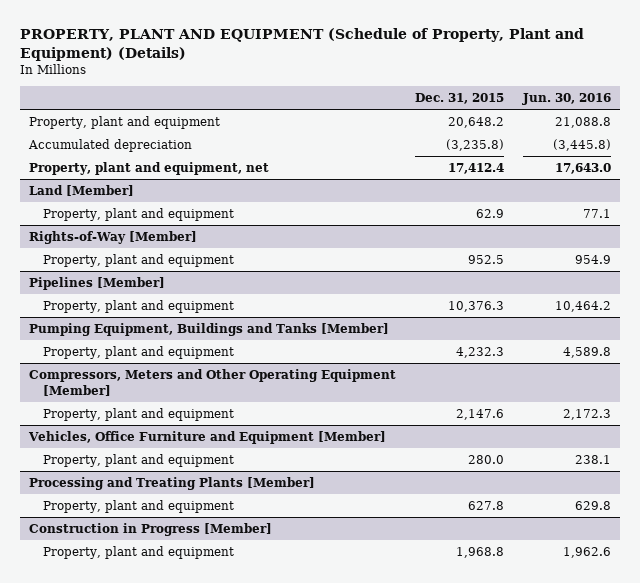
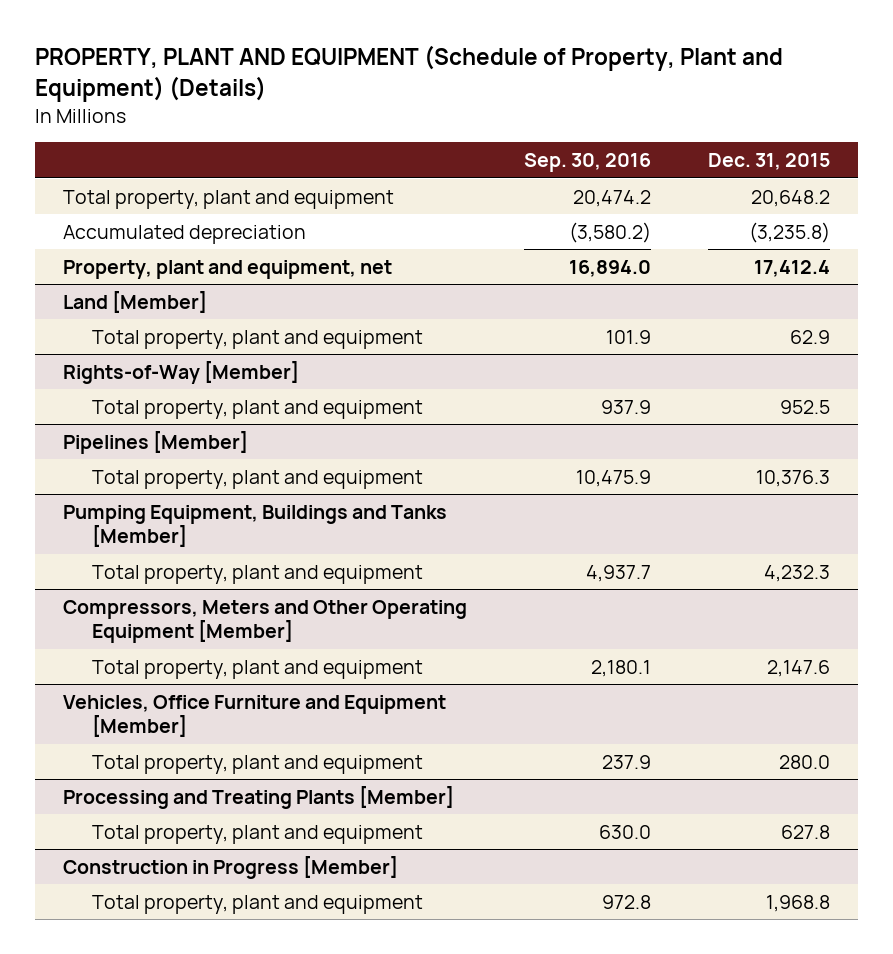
[521,93,611,106] Jun. 30, 2016 -> none
none -> [523,153,651,173] Sep. 30, 2016
[29,116,221,130] Property, plant and equipment -> [63,189,395,209] Total property, plant and equipment
[43,208,235,222] Property, plant and equipment -> [92,329,424,349] Total property, plant and equipment
[43,254,235,268] Property, plant and equipment -> [92,399,424,419] Total property, plant and equipment
[43,300,235,314] Property, plant and equipment -> [92,469,424,489] Total property, plant and equipment
[43,346,235,360] Property, plant and equipment -> [92,564,424,584] Total property, plant and equipment
[43,408,235,422] Property, plant and equipment -> [92,659,424,679] Total property, plant and equipment
[43,454,235,468] Property, plant and equipment -> [92,754,424,774] Total property, plant and equipment
[43,500,235,514] Property, plant and equipment -> [92,824,424,844] Total property, plant and equipment
[43,546,235,560] Property, plant and equipment -> [92,894,424,914] Total property, plant and equipment

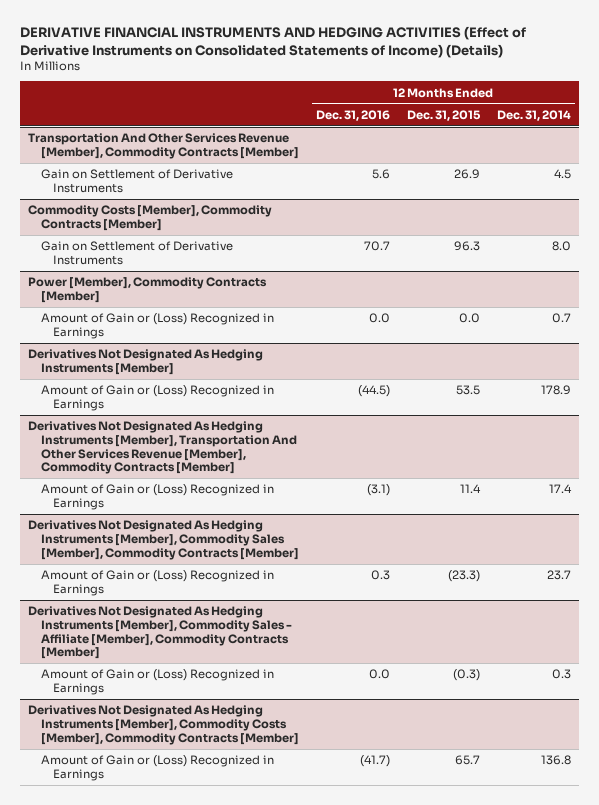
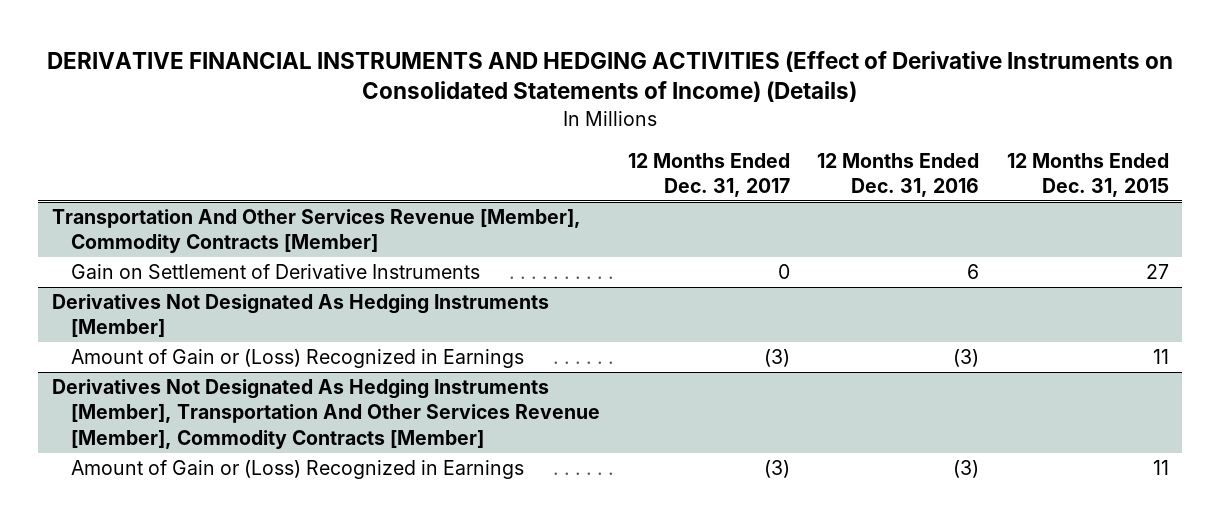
[496,109,571,121] Dec. 31, 2014 -> none
none -> [627,152,790,198] 12 Months Ended Dec. 31, 2017
[28,205,273,231] Commodity Costs [Member], Commodity Contracts [Member] -> none
[40,241,233,265] Gain on Settlement of Derivative Instruments -> none
[28,277,268,303] Power [Member], Commodity Contracts [Member] -> none
[40,313,274,339] Amount of Gain or (Loss) Recognized in Earnings -> none
[371,169,390,180] 5.6 -> [967,264,980,280] 6
[453,169,480,180] 26.9 -> [1145,264,1169,280] 27
[357,385,390,398] (44.5) -> [953,349,980,368] (3)
[455,385,480,396] 53.5 -> [1152,349,1169,365] 11
[28,520,299,560] Derivatives Not Designated As Hedging Instruments [Member], Commodity Sales [Member], Commodity Contracts [Member] -> none
[40,570,274,596] Amount of Gain or (Loss) Recognized in Earnings -> none
[28,606,292,660] Derivatives Not Designated As Hedging Instruments [Member], Commodity Sales - Affiliate [Member], Commodity Contracts [Member] -> none
[40,669,274,695] Amount of Gain or (Loss) Recognized in Earnings -> none
[28,705,299,745] Derivatives Not Designated As Hedging Instruments [Member], Commodity Costs [Member], Commodity Contracts [Member] -> none
[40,755,274,781] Amount of Gain or (Loss) Recognized in Earnings -> none
[366,484,390,497] (3.1) -> [953,460,980,479] (3)
[459,484,481,494] 11.4 -> [1152,460,1169,476] 11

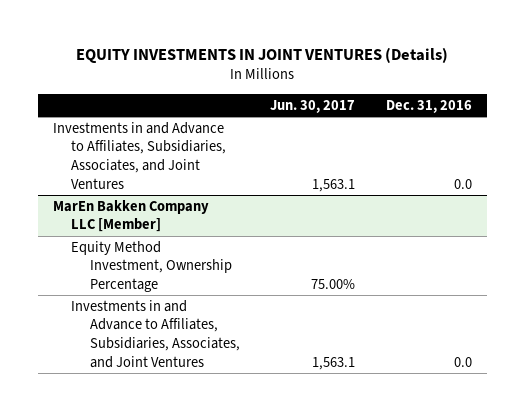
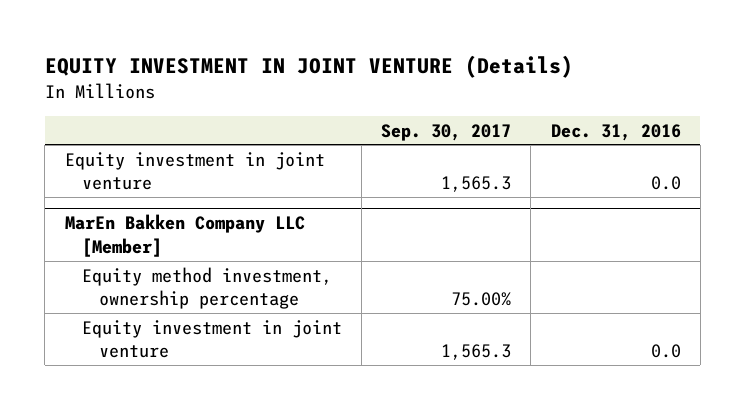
[76,46,449,63] EQUITY INVESTMENTS IN JOINT VENTURES (Details) -> [44,55,573,79] EQUITY INVESTMENT IN JOINT VENTURE (Details)
[270,99,356,113] Jun. 30, 2017 -> none
none -> [381,123,512,141] Sep. 30, 2017
[52,121,227,189] Investments in and Advance to Affiliates, Subsidiaries, Associates, and Joint Ventures -> [64,151,325,191] Equity investment in joint venture
[71,240,232,293] Equity Method Investment, Ownership Percentage -> [81,266,332,310] Equity method investment, ownership percentage
[71,299,240,368] Investments in and Advance to Affiliates, Subsidiaries, Associates, and Joint Ventures -> [81,319,342,359] Equity investment in joint venture

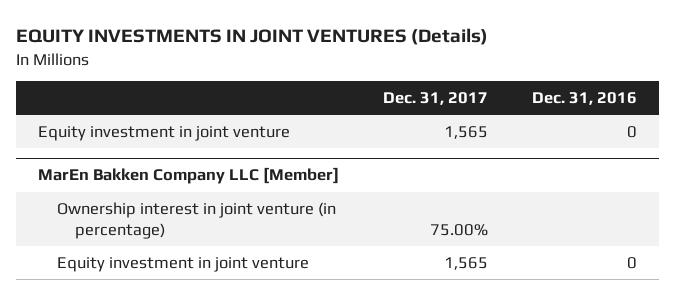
[44,55,573,79] EQUITY INVESTMENT IN JOINT VENTURE (Details) -> [16,28,489,46] EQUITY INVESTMENTS IN JOINT VENTURES (Details)
[381,123,512,141] Sep. 30, 2017 -> none
none -> [382,92,488,106] Dec. 31, 2017
[650,176,681,191] 0.0 -> [626,125,637,138] 0
[81,266,332,310] Equity method investment, ownership percentage -> [56,201,336,240] Ownership interest in joint venture (in percentage)
[650,344,681,359] 0.0 -> [626,256,637,269] 0

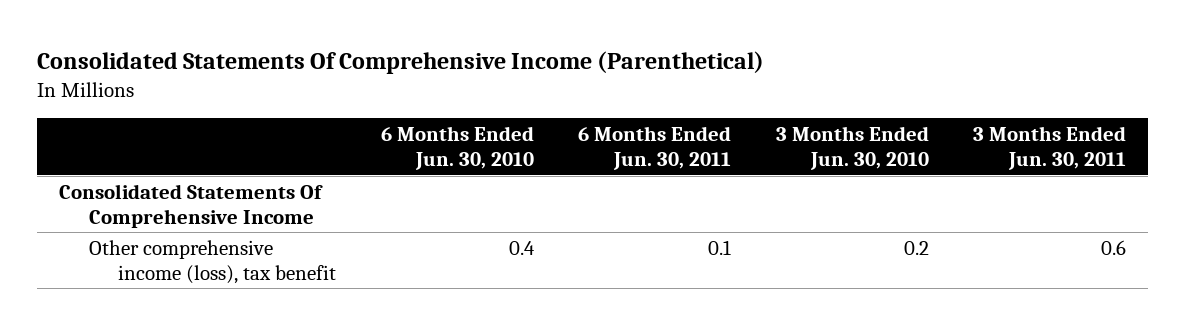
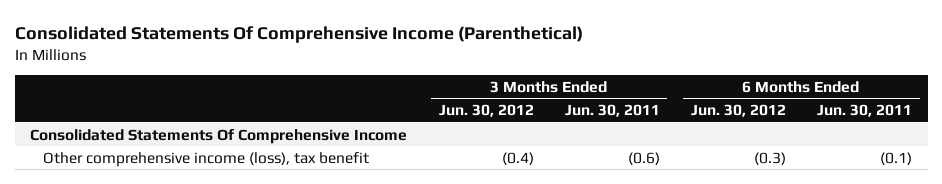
[380,125,534,170] 6 Months Ended Jun. 30, 2010 -> none
[775,125,929,170] 3 Months Ended Jun. 30, 2010 -> none
none -> [438,103,534,117] Jun. 30, 2012
none -> [690,103,786,117] Jun. 30, 2012
[708,239,732,255] 0.1 -> [879,151,912,165] (0.1)
[1101,239,1127,255] 0.6 -> [627,151,660,165] (0.6)

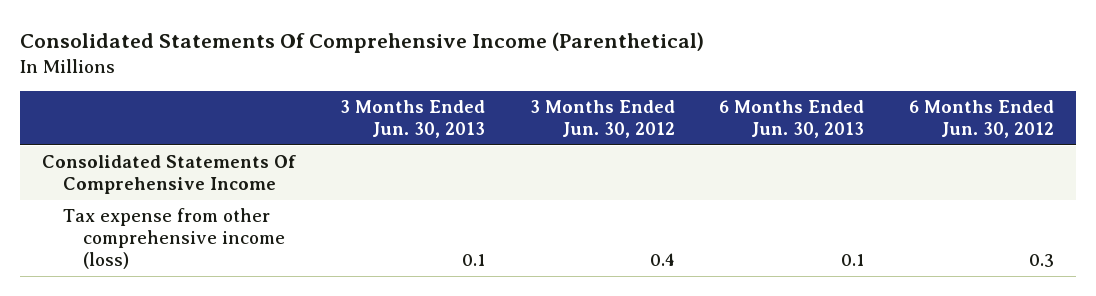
[564,103,660,117] Jun. 30, 2011 -> none
[816,103,912,117] Jun. 30, 2011 -> none
none -> [339,100,485,139] 3 Months Ended Jun. 30, 2013
none -> [719,100,865,139] 6 Months Ended Jun. 30, 2013
[43,151,370,167] Other comprehensive income (loss), tax benefit -> [62,208,286,270] Tax expense from other comprehensive income (loss)
[501,151,534,165] (0.4) -> [649,253,675,267] 0.4
[753,151,786,165] (0.3) -> [1028,254,1054,268] 0.3

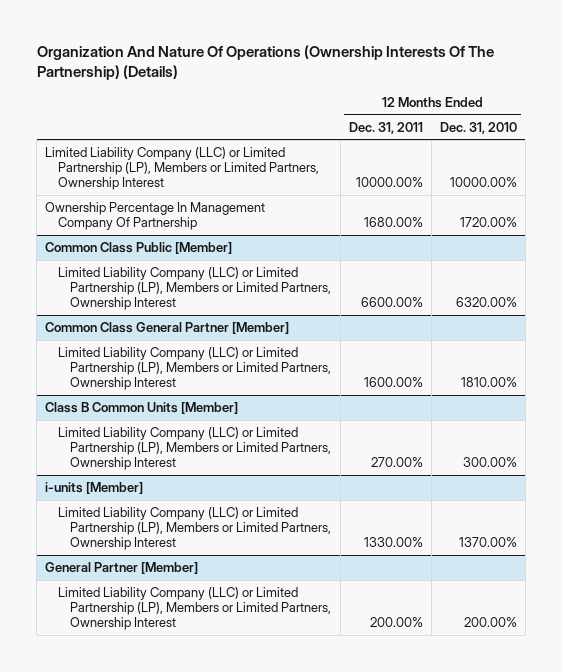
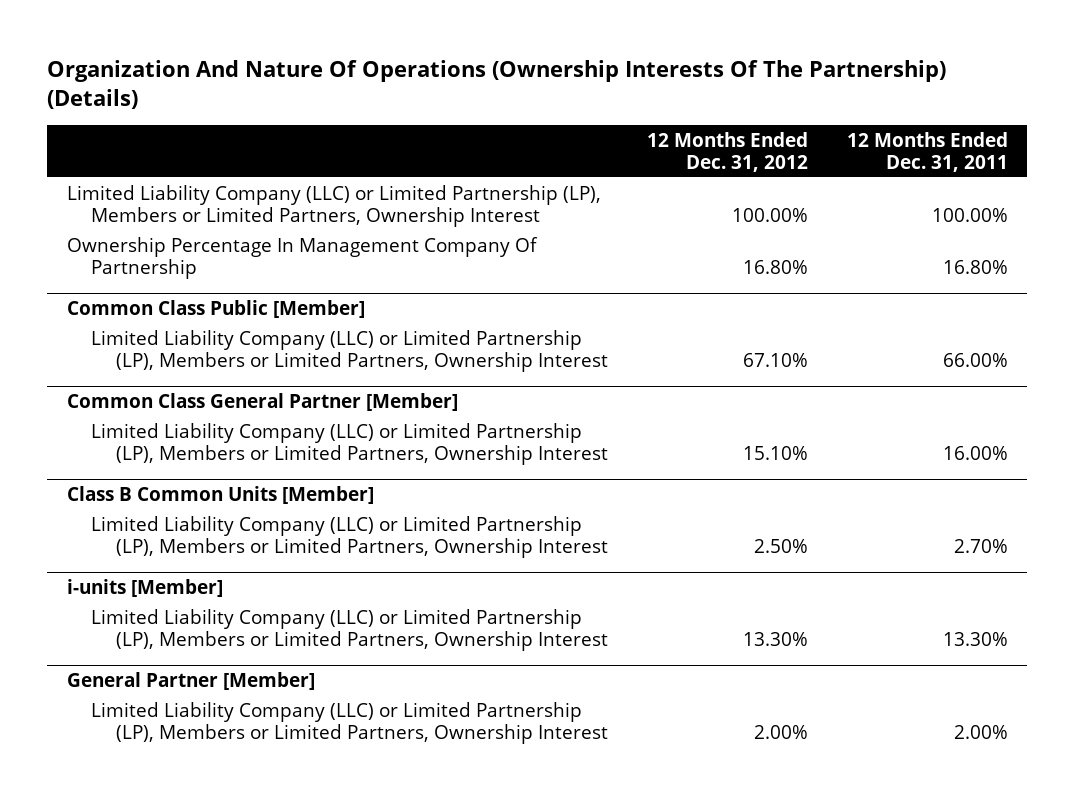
[439,121,517,134] Dec. 31, 2010 -> none
none -> [646,131,808,172] 12 Months Ended Dec. 31, 2012
[355,176,423,187] 10000.00% -> [931,207,1008,222] 100.00%
[363,217,423,228] 1680.00% -> [942,259,1008,274] 16.80%
[360,296,423,307] 6600.00% -> [942,352,1008,367] 66.00%
[363,376,423,387] 1600.00% -> [942,445,1008,460] 16.00%
[370,456,423,467] 270.00% -> [953,538,1008,553] 2.70%
[363,536,423,547] 1330.00% -> [942,631,1008,646] 13.30%
[369,616,423,627] 200.00% -> [953,724,1008,739] 2.00%

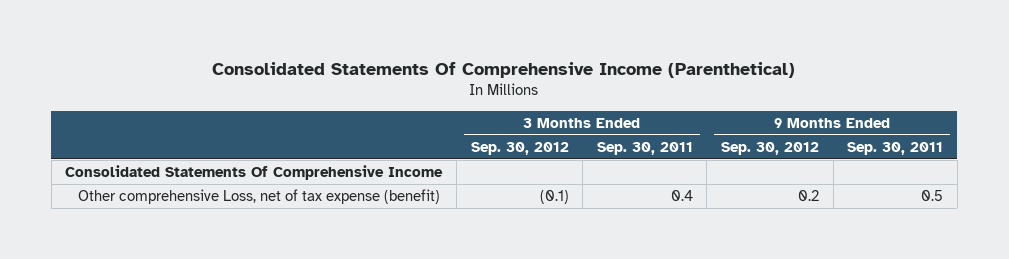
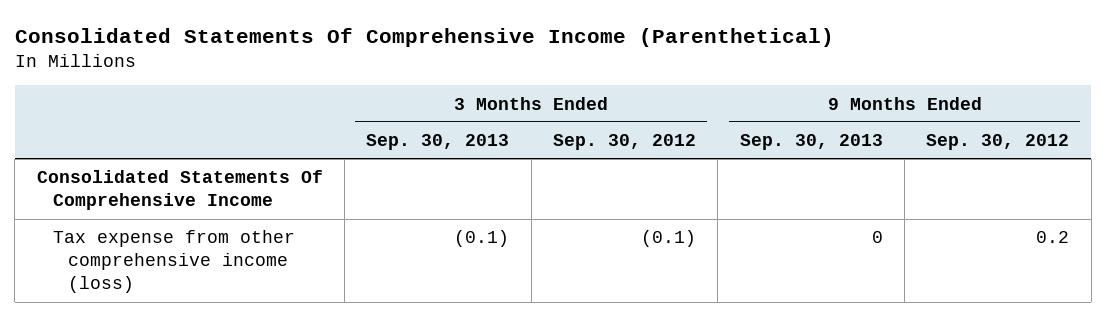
[596,141,693,155] Sep. 30, 2011 -> none
[847,141,944,155] Sep. 30, 2011 -> none
none -> [366,134,510,151] Sep. 30, 2013
none -> [739,134,883,151] Sep. 30, 2013
[78,189,441,205] Other comprehensive Loss, net of tax expense (benefit) -> [52,230,295,294] Tax expense from other comprehensive income (loss)

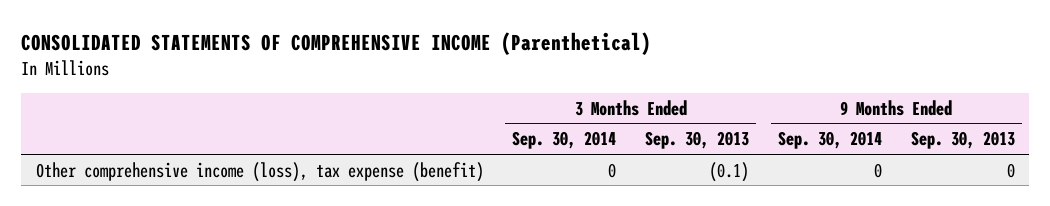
[14,27,834,47] Consolidated Statements Of Comprehensive Income (Parenthetical) -> [21,31,652,55] CONSOLIDATED STATEMENTS OF COMPREHENSIVE INCOME (Parenthetical)
[552,134,696,151] Sep. 30, 2012 -> none
[926,134,1070,151] Sep. 30, 2012 -> none
none -> [512,131,617,150] Sep. 30, 2014
none -> [778,131,883,150] Sep. 30, 2014
[36,170,323,211] Consolidated Statements Of Comprehensive Income -> none
[52,230,295,294] Tax expense from other comprehensive income (loss) -> [35,161,484,182] Other comprehensive income (loss), tax expense (benefit)

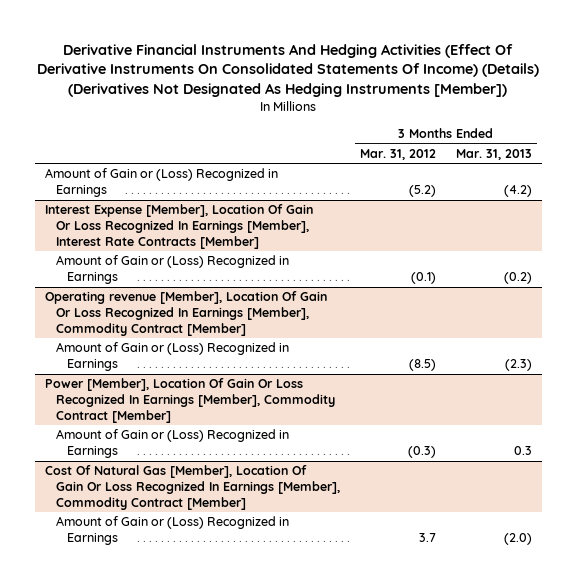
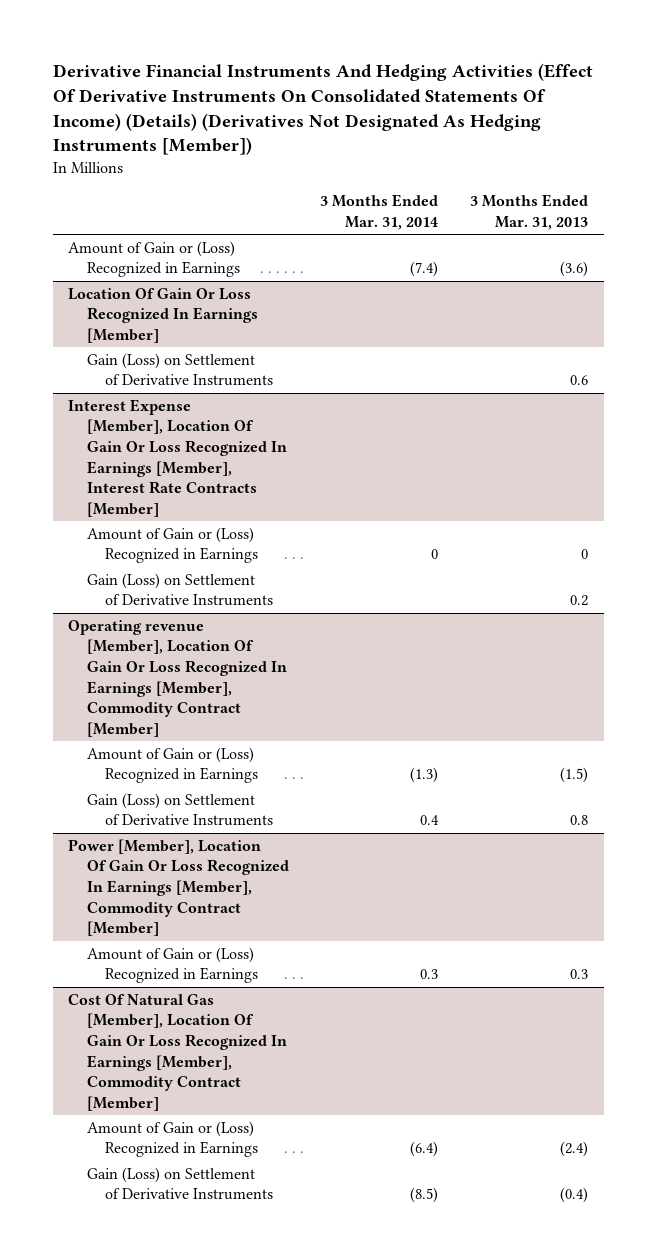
[360,148,437,160] Mar. 31, 2012 -> none
none -> [320,194,439,231] 3 Months Ended Mar. 31, 2014
[503,185,532,198] (4.2) -> [559,261,588,278] (3.6)
none -> [68,287,258,343] Location Of Gain Or Loss Recognized In Earnings [Member]
none -> [86,352,273,387] Gain (Loss) on Settlement of Derivative Instruments
[503,272,532,285] (0.2) -> [580,549,588,560] 0
none -> [86,572,273,607] Gain (Loss) on Settlement of Derivative Instruments
[504,359,532,372] (2.3) -> [559,767,588,784] (1.5)
none -> [86,792,273,827] Gain (Loss) on Settlement of Derivative Instruments
[503,533,532,546] (2.0) -> [559,1141,588,1158] (2.4)
none -> [86,1166,273,1201] Gain (Loss) on Settlement of Derivative Instruments

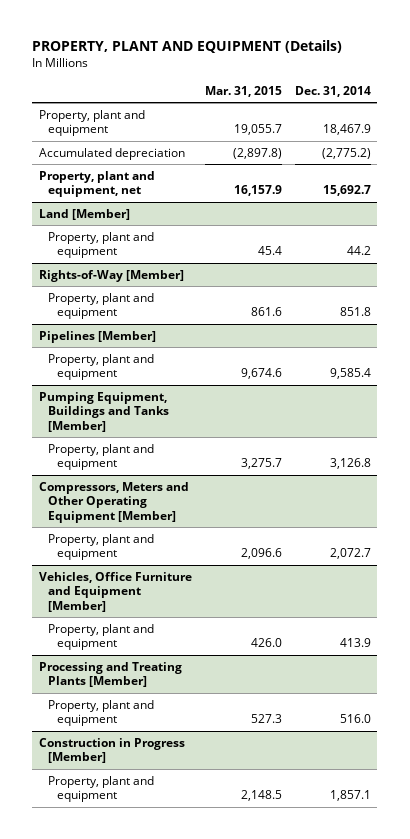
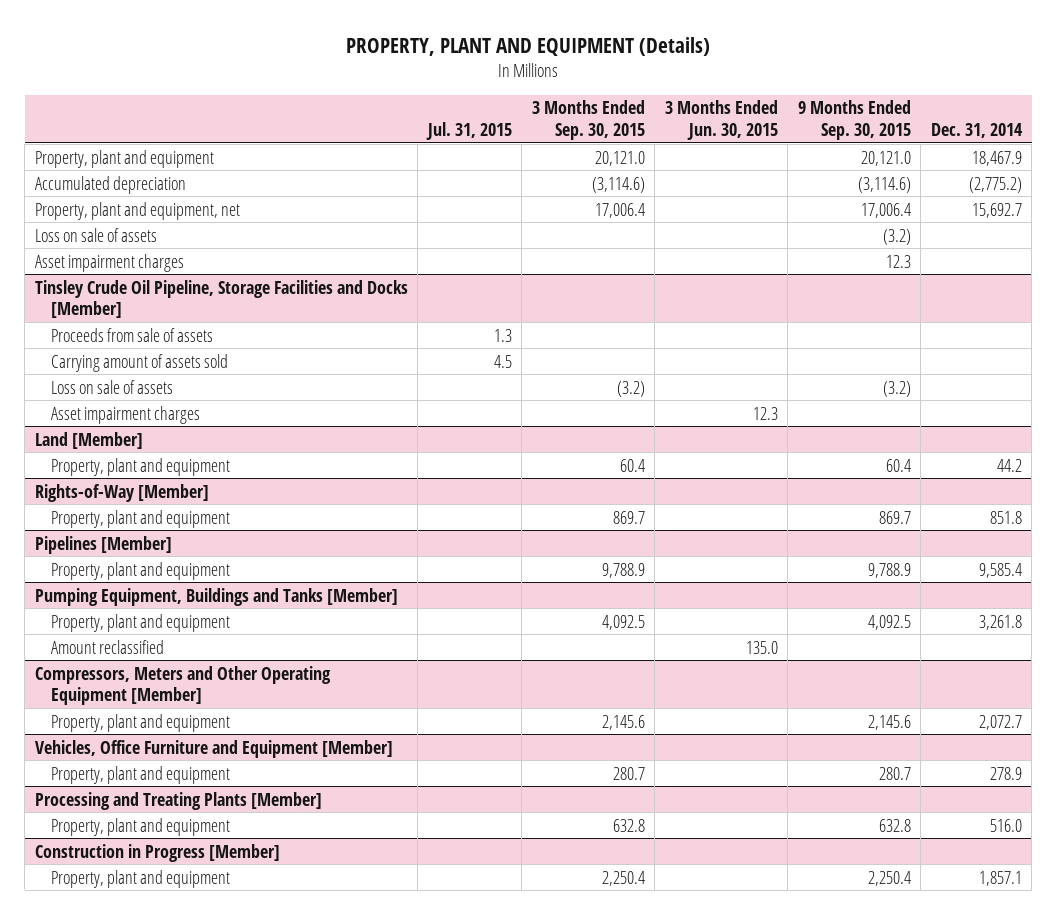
[204,85,282,97] Mar. 31, 2015 -> none
none -> [425,121,512,140] Jul. 31, 2015
none -> [531,100,645,140] 3 Months Ended Sep. 30, 2015
none -> [664,100,778,140] 3 Months Ended Jun. 30, 2015
none -> [797,100,911,140] 9 Months Ended Sep. 30, 2015
none -> [34,227,157,242] Loss on sale of assets
none -> [34,253,184,272] Asset impairment charges
none -> [34,279,408,319] Tinsley Crude Oil Pipeline, Storage Facilities and Docks [Member]
none -> [51,327,214,342] Proceeds from sale of assets
none -> [51,353,229,372] Carrying amount of assets sold
none -> [51,379,174,394] Loss on sale of assets
none -> [51,405,201,424] Asset impairment charges
[329,458,371,470] 3,126.8 -> [978,614,1022,630] 3,261.8
none -> [51,639,165,654] Amount reclassified
[339,638,371,648] 413.9 -> [989,766,1022,780] 278.9

